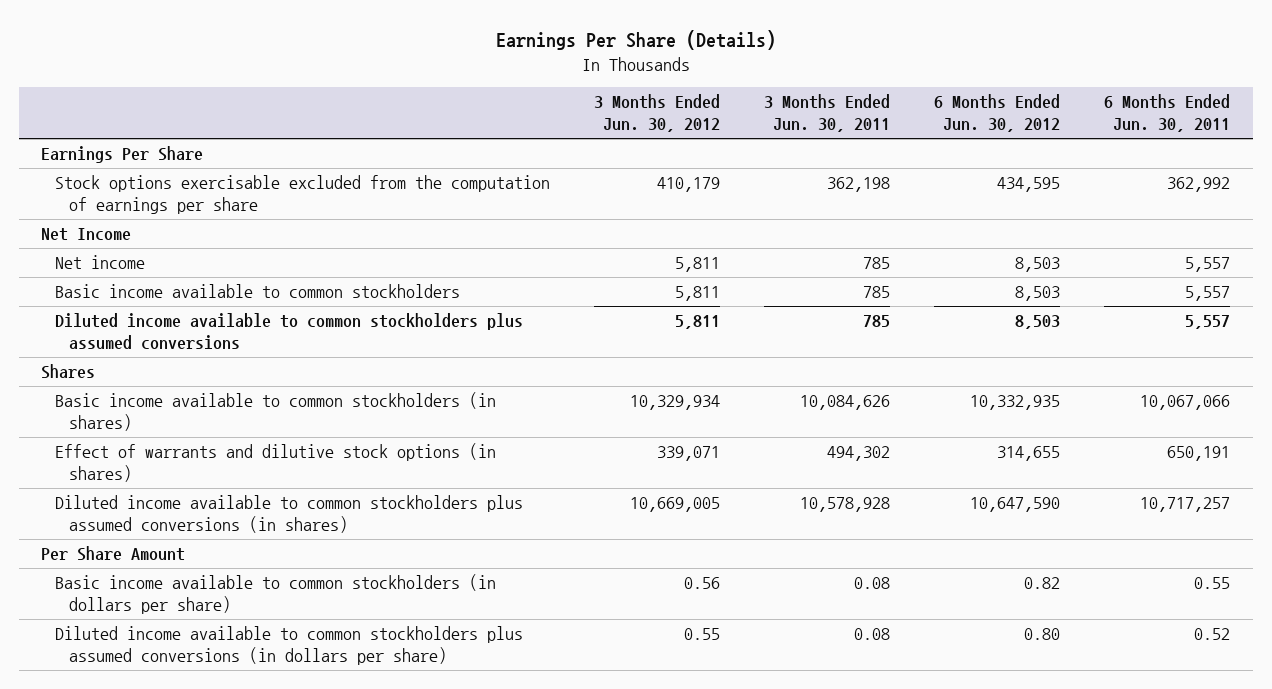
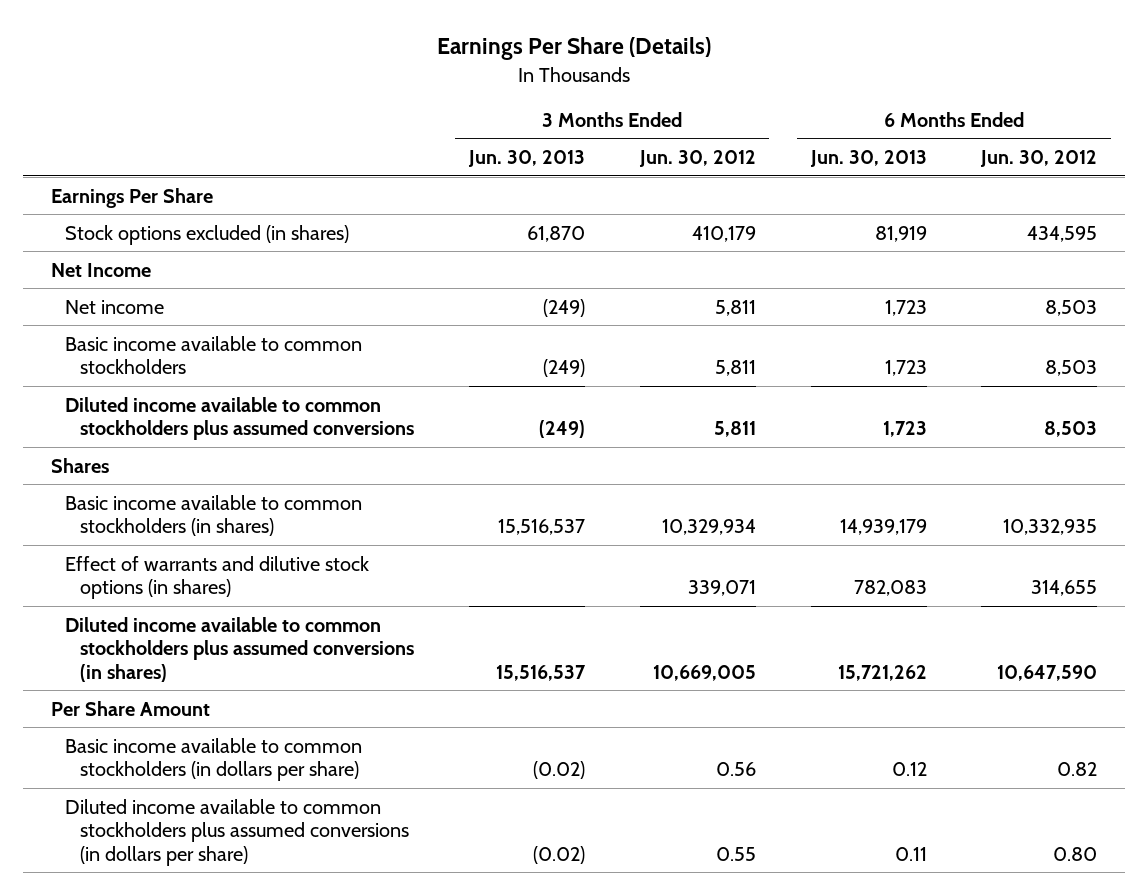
[764,94,891,133] 3 Months Ended Jun. 30, 2011 -> none
[1104,94,1231,133] 6 Months Ended Jun. 30, 2011 -> none
none -> [468,150,586,168] Jun. 30, 2013
none -> [809,150,927,168] Jun. 30, 2013
[54,175,550,214] Stock options exercisable excluded from the computation of earnings per share -> [65,224,350,245] Stock options excluded (in shares)

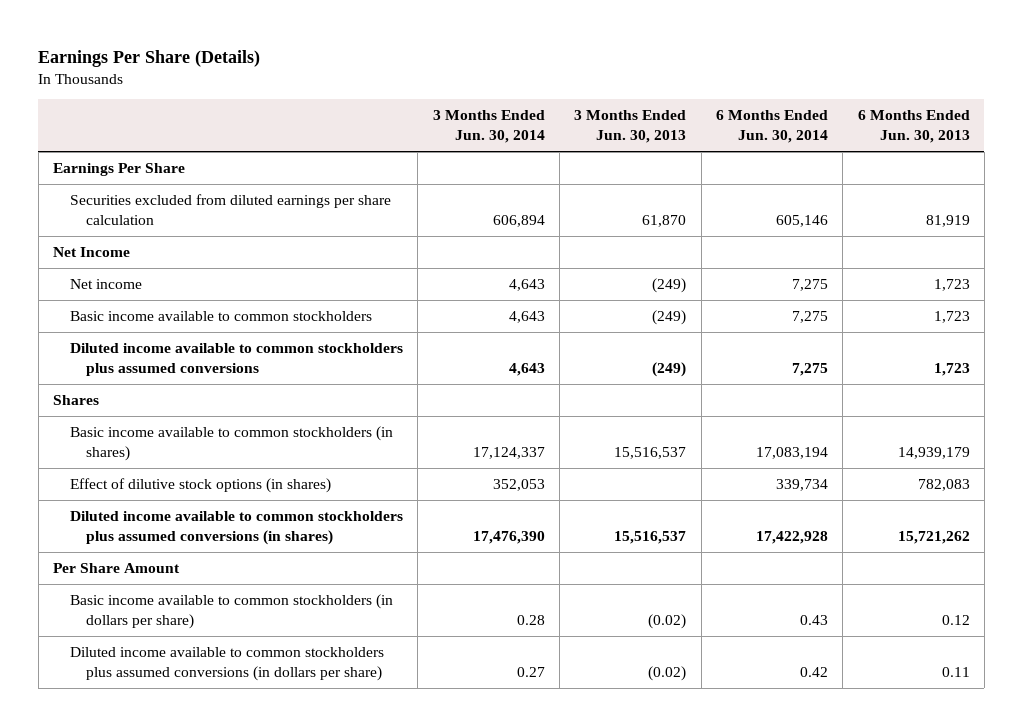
[638,150,756,168] Jun. 30, 2012 -> none
[980,150,1098,168] Jun. 30, 2012 -> none
none -> [432,110,545,144] 3 Months Ended Jun. 30, 2014
none -> [715,110,828,144] 6 Months Ended Jun. 30, 2014
[65,224,350,245] Stock options excluded (in shares) -> [69,194,391,226] Securities excluded from diluted earnings per share calculation
[65,555,370,600] Effect of warrants and dilutive stock options (in shares) -> [69,478,331,494] Effect of dilutive stock options (in shares)

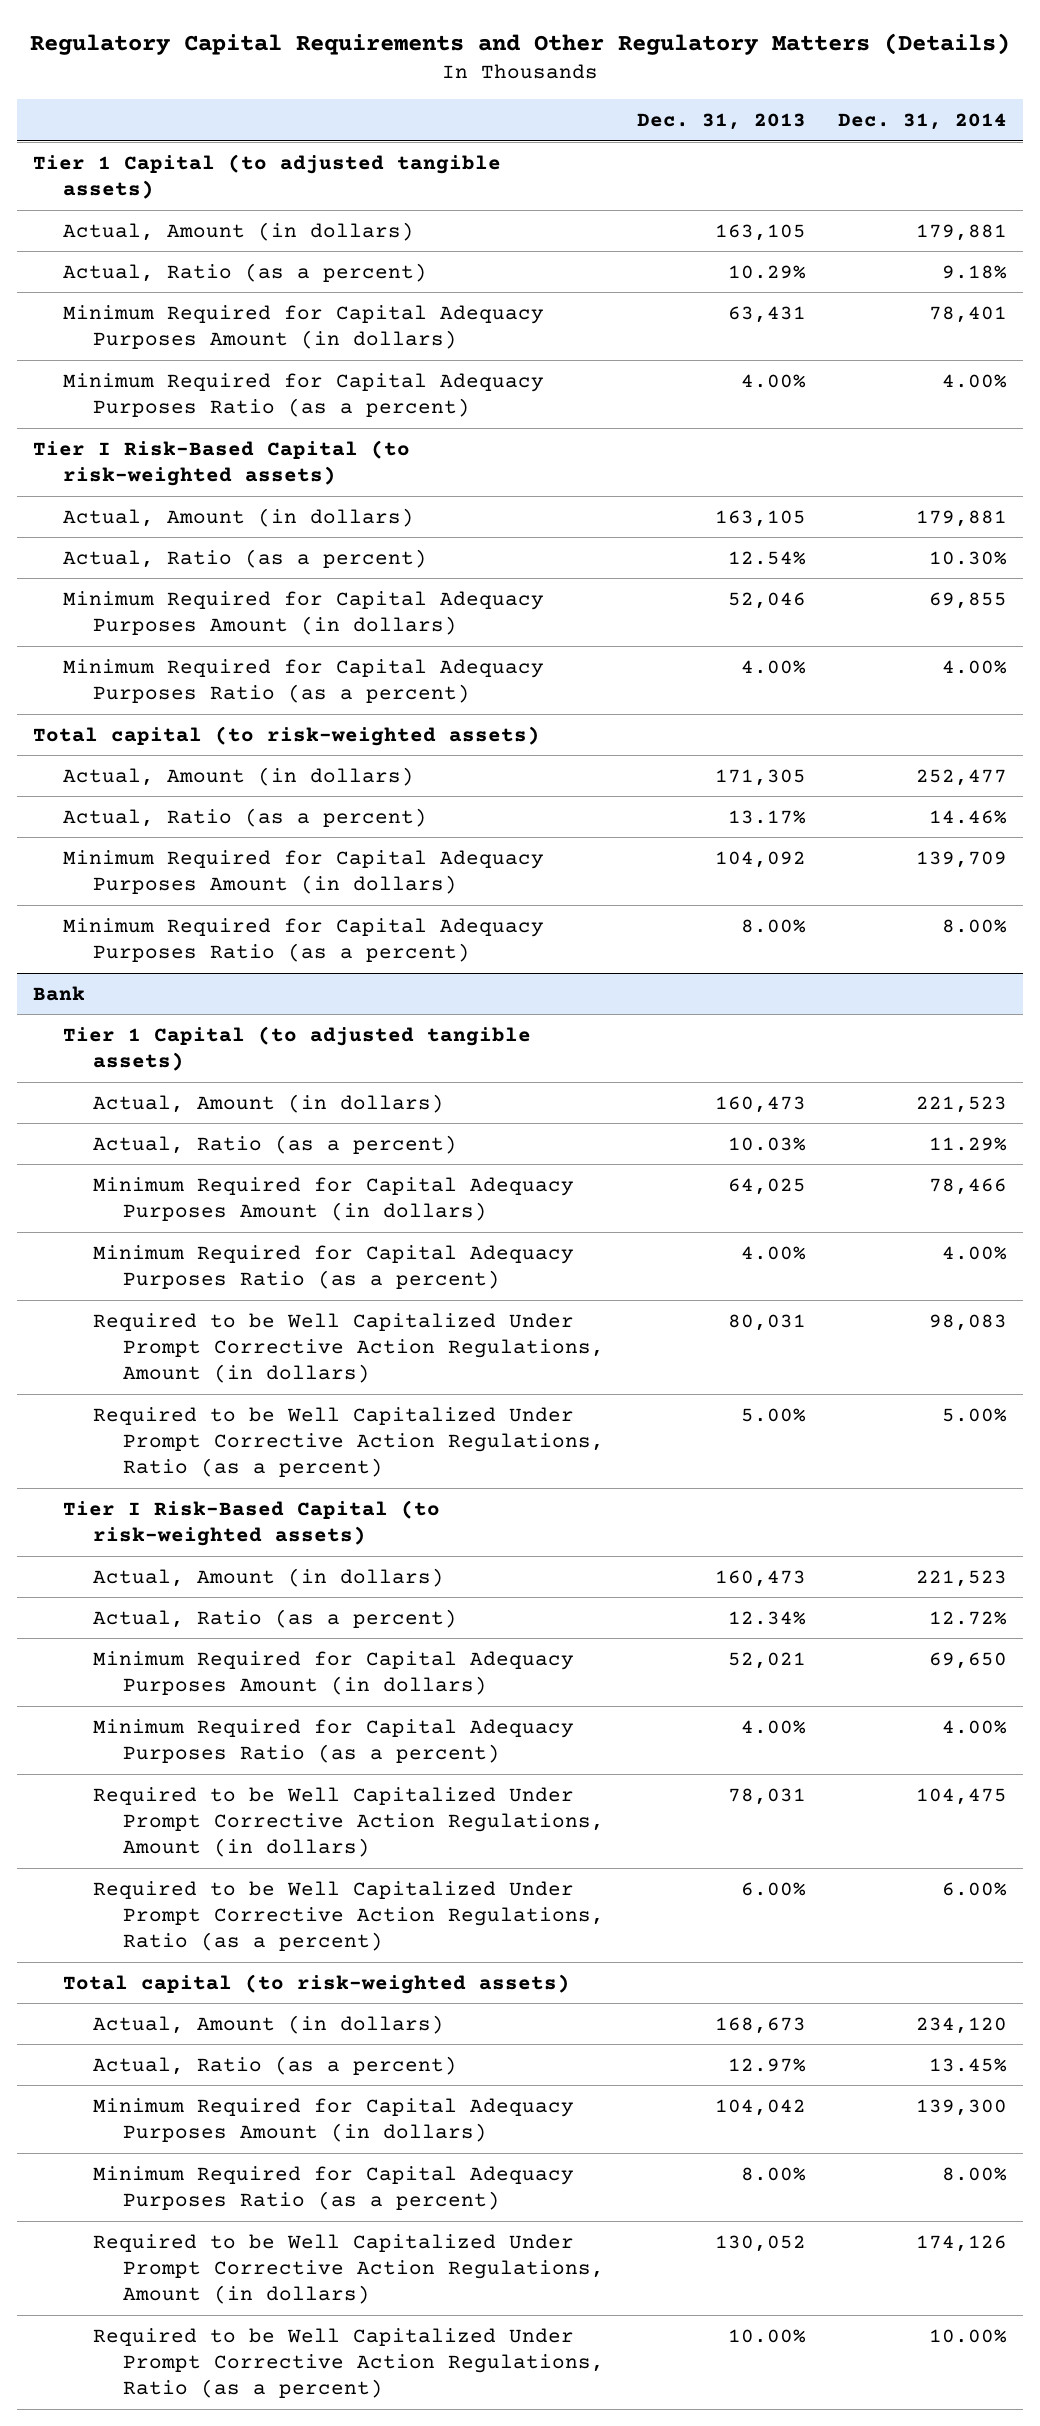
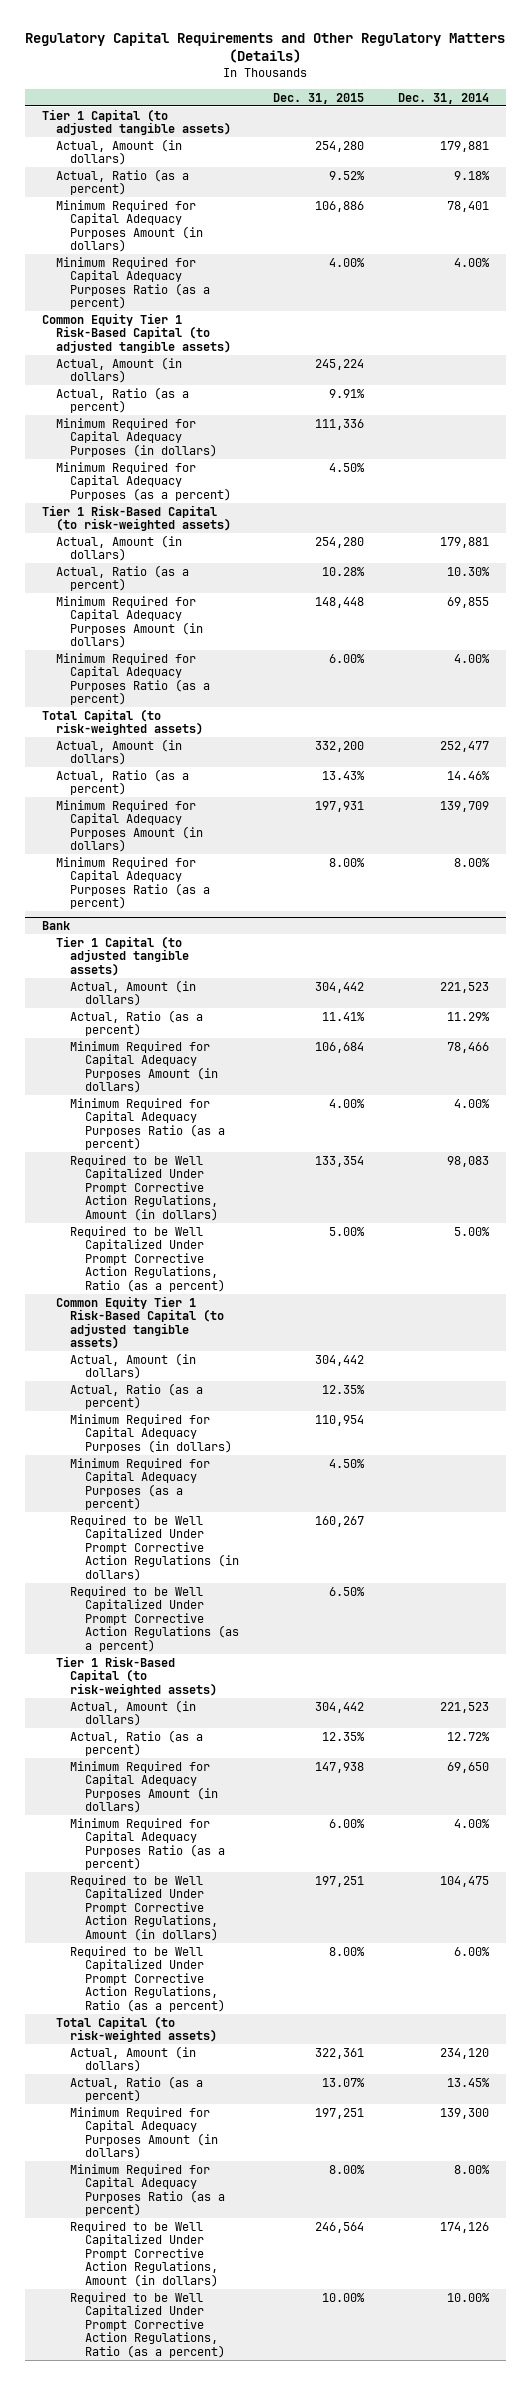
[636,112,806,130] Dec. 31, 2013 -> none
none -> [272,92,364,104] Dec. 31, 2015
none -> [41,312,232,353] Common Equity Tier 1 Risk-Based Capital (to adjusted tangible assets)
none -> [56,356,183,384] Actual, Amount (in dollars)
none -> [56,386,190,414] Actual, Ratio (as a percent)
none -> [56,417,218,457] Minimum Required for Capital Adequacy Purposes (in dollars)
none -> [56,461,232,501] Minimum Required for Capital Adequacy Purposes (as a percent)
[33,439,411,486] Tier I Risk-Based Capital (to risk-weighted assets) -> [41,504,232,532] Tier 1 Risk-Based Capital (to risk-weighted assets)
[33,725,541,746] Total capital (to risk-weighted assets) -> [41,708,204,736] Total Capital (to risk-weighted assets)
none -> [56,1295,225,1350] Common Equity Tier 1 Risk-Based Capital (to adjusted tangible assets)
none -> [70,1352,197,1380] Actual, Amount (in dollars)
none -> [70,1382,204,1410] Actual, Ratio (as a percent)
none -> [70,1413,232,1453] Minimum Required for Capital Adequacy Purposes (in dollars)
none -> [70,1457,211,1511] Minimum Required for Capital Adequacy Purposes (as a percent)
none -> [70,1514,239,1582] Required to be Well Capitalized Under Prompt Corrective Action Regulations (in dollars)
none -> [70,1585,239,1653] Required to be Well Capitalized Under Prompt Corrective Action Regulations (as a percent)
[63,1499,441,1546] Tier I Risk-Based Capital (to risk-weighted assets) -> [56,1655,218,1696] Tier 1 Risk-Based Capital (to risk-weighted assets)
[63,1973,571,1994] Total capital (to risk-weighted assets) -> [56,2015,218,2043] Total Capital (to risk-weighted assets)

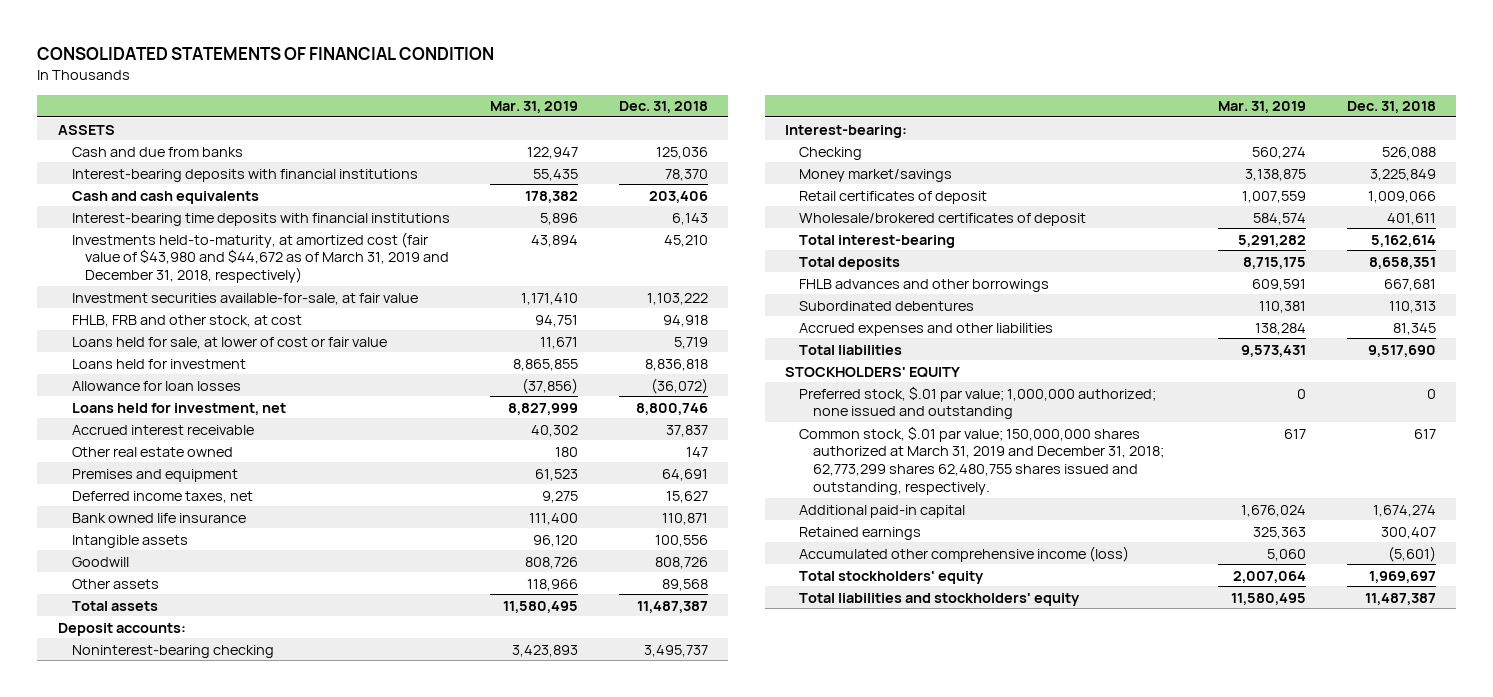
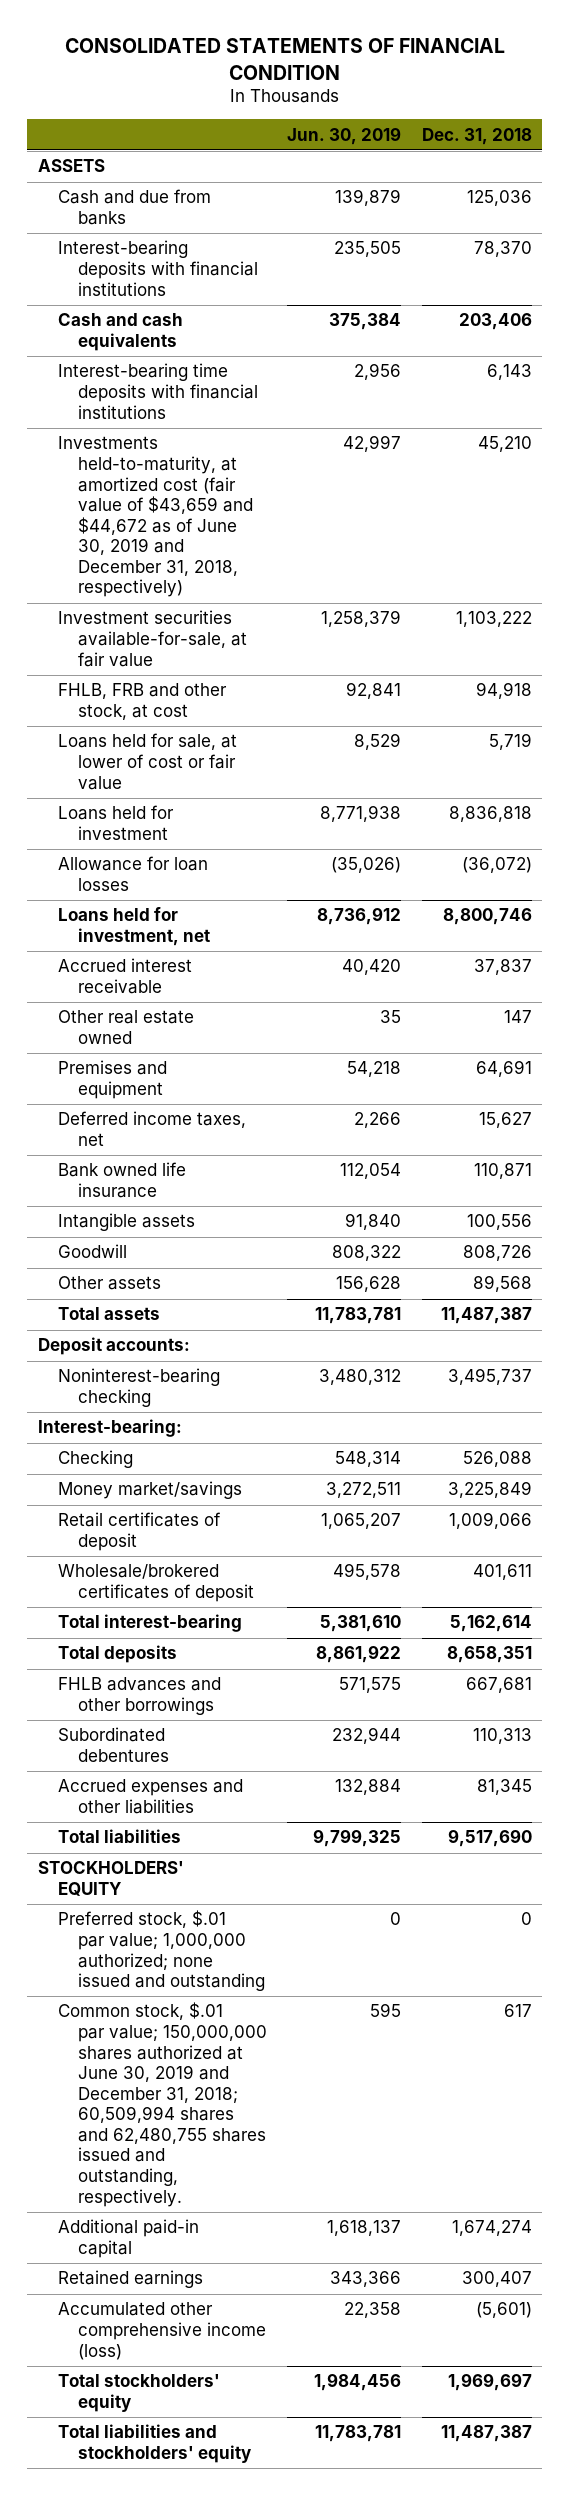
[490,101,579,114] Mar. 31, 2019 -> none
none -> [287,126,402,145] Jun. 30, 2019
[71,231,450,284] Investments held-to-maturity, at amortized cost (fair value of $43,980 and $44,672 as of March 31, 2019 and December 31, 2018, respectively) -> [57,436,253,598] Investments held-to-maturity, at amortized cost (fair value of $43,659 and $44,672 as of June 30, 2019 and December 31, 2018, respectively)
[799,425,1164,495] Common stock, $.01 par value; 150,000,000 shares authorized at March 31, 2019 and December 31, 2018; 62,773,299 shares 62,480,755 shares issued and outstanding, respectively. -> [57,2002,267,2207] Common stock, $.01 par value; 150,000,000 shares authorized at June 30, 2019 and December 31, 2018; 60,509,994 shares and 62,480,755 shares issued and outstanding, respectively.

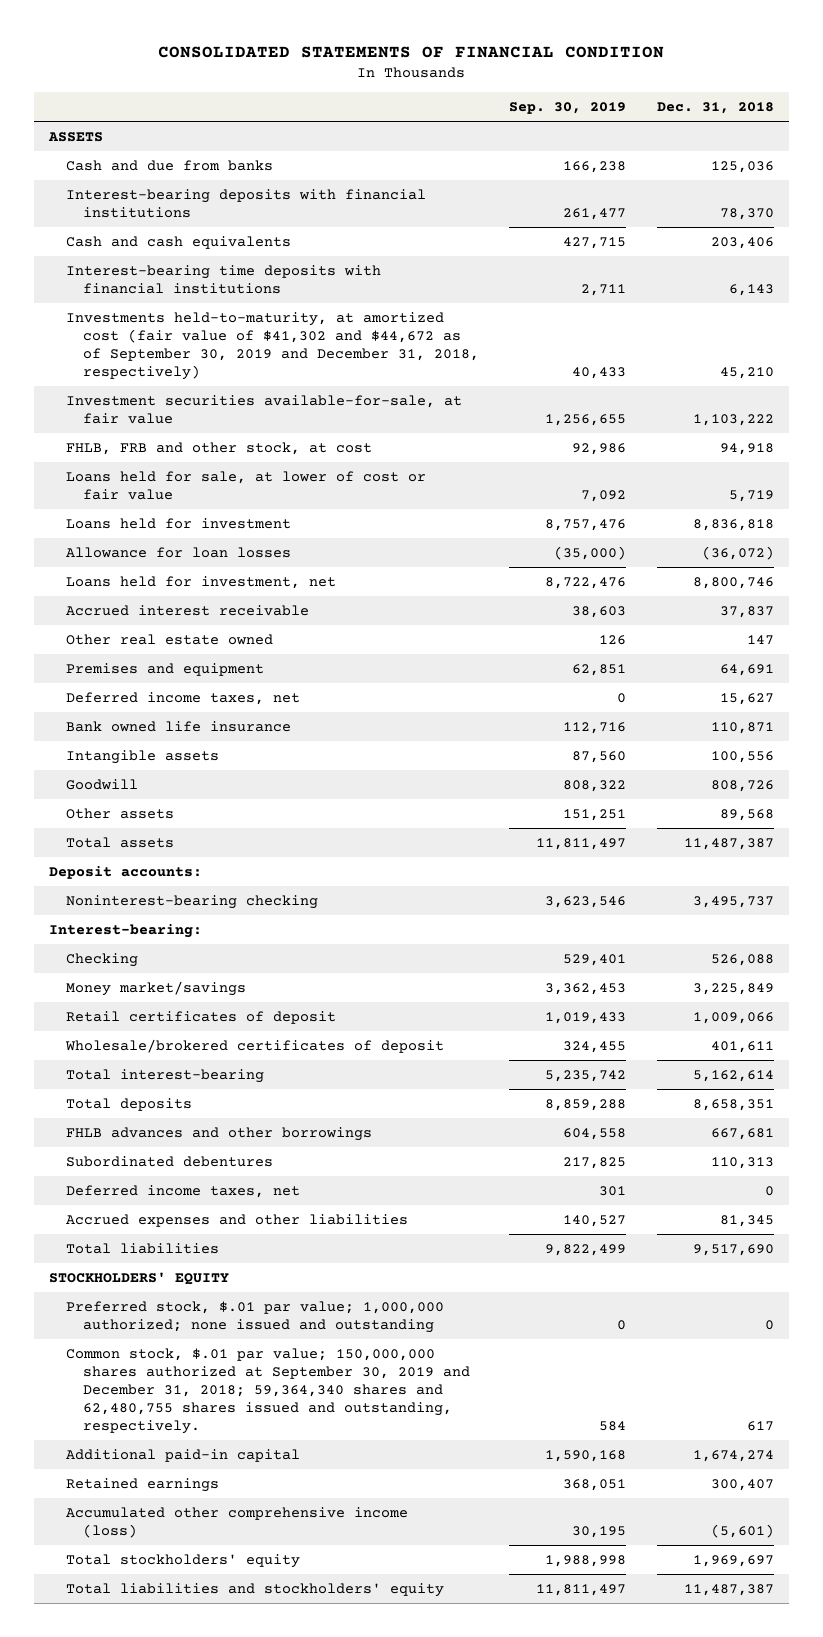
[287,126,402,145] Jun. 30, 2019 -> none
none -> [509,102,627,115] Sep. 30, 2019
[57,436,253,598] Investments held-to-maturity, at amortized cost (fair value of $43,659 and $44,672 as of June 30, 2019 and December 31, 2018, respectively) -> [65,311,479,380] Investments held-to-maturity, at amortized cost (fair value of $41,302 and $44,672 as of September 30, 2019 and December 31, 2018, respectively)
none -> [65,1184,300,1198] Deferred income taxes, net
[57,2002,267,2207] Common stock, $.01 par value; 150,000,000 shares authorized at June 30, 2019 and December 31, 2018; 60,509,994 shares and 62,480,755 shares issued and outstanding, respectively. -> [65,1347,470,1434] Common stock, $.01 par value; 150,000,000 shares authorized at September 30, 2019 and December 31, 2018; 59,364,340 shares and 62,480,755 shares issued and outstanding, respectively.

